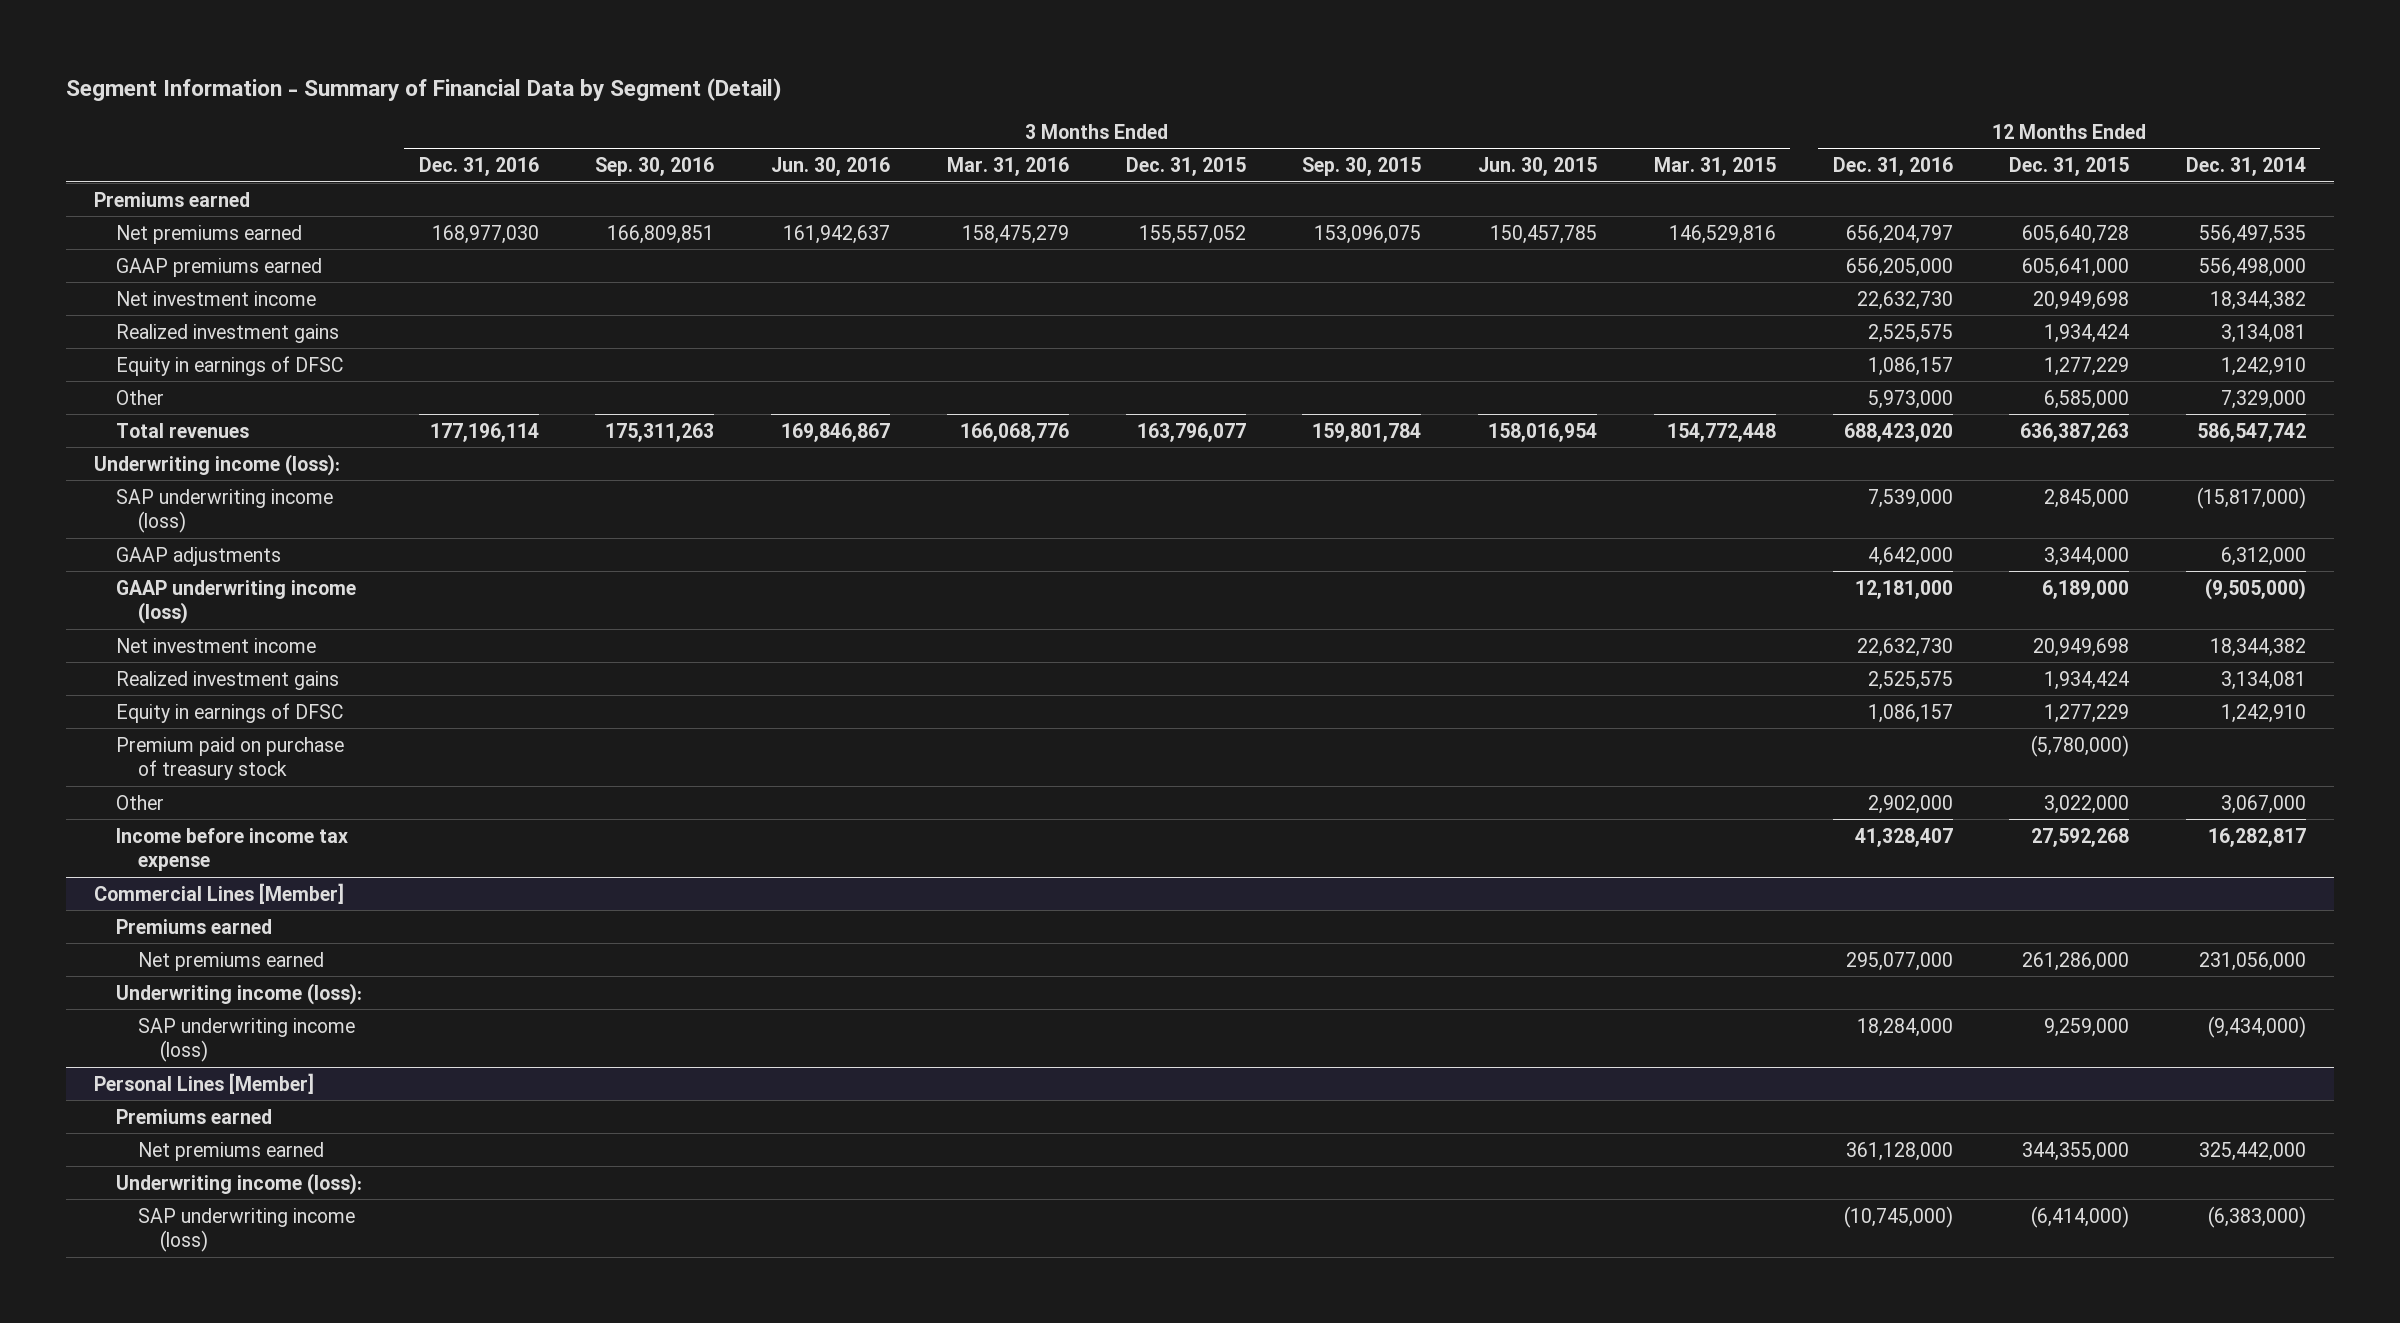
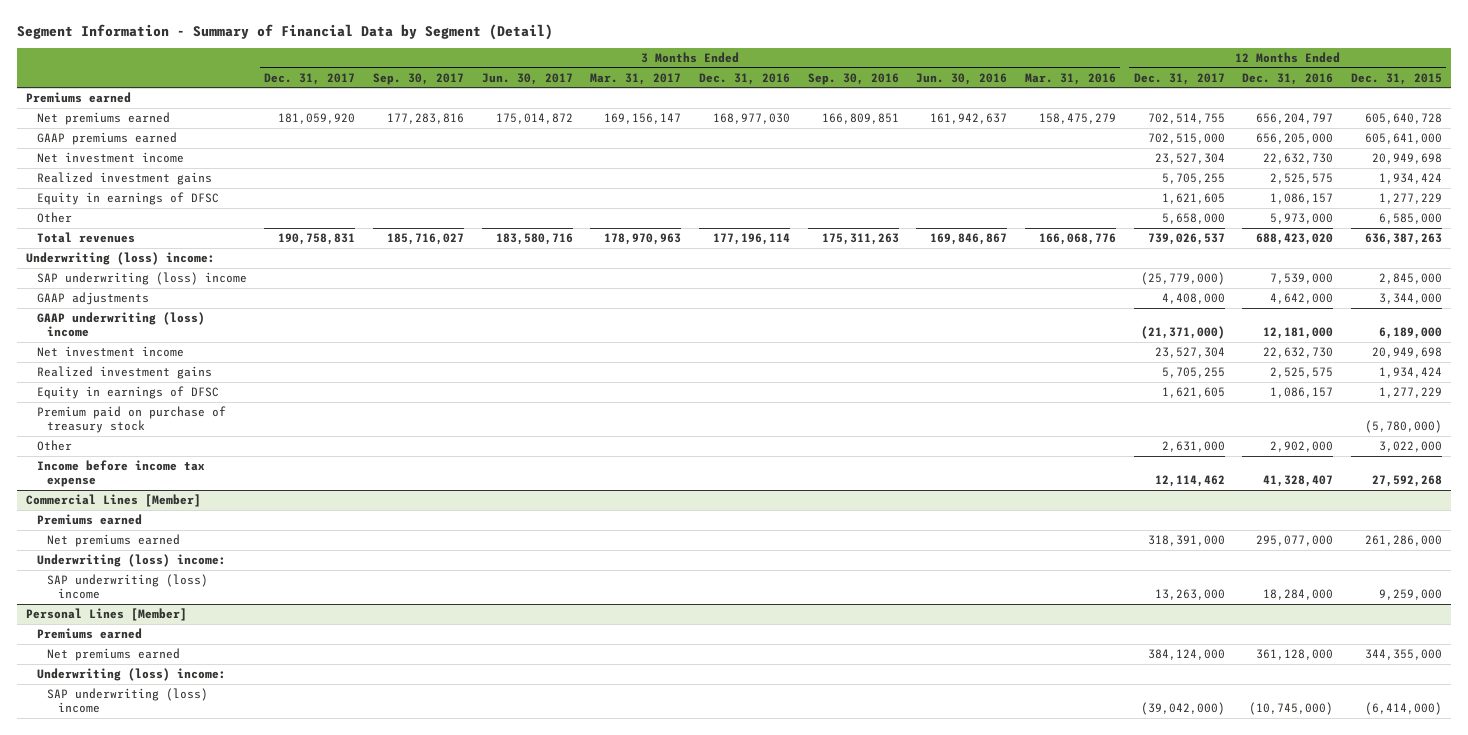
[1125,157,1246,177] Dec. 31, 2015 -> none
[1302,157,1422,177] Sep. 30, 2015 -> none
[1478,157,1598,177] Jun. 30, 2015 -> none
[1653,157,1776,177] Mar. 31, 2015 -> none
[2186,157,2307,177] Dec. 31, 2014 -> none
none -> [264,72,356,85] Dec. 31, 2017
none -> [373,72,465,85] Sep. 30, 2017
none -> [481,72,573,85] Jun. 30, 2017
none -> [590,72,682,85] Mar. 31, 2017
none -> [1133,72,1225,85] Dec. 31, 2017
[93,453,340,476] Underwriting income (loss): -> [26,252,216,266] Underwriting (loss) income:
[115,488,333,534] SAP underwriting income (loss) -> [36,272,247,286] SAP underwriting (loss) income
[115,579,356,625] GAAP underwriting income (loss) -> [36,312,205,338] GAAP underwriting (loss) income
[115,982,362,1005] Underwriting income (loss): -> [36,554,226,568] Underwriting (loss) income:
[137,1017,355,1063] SAP underwriting income (loss) -> [47,574,209,600] SAP underwriting (loss) income
[115,1172,362,1195] Underwriting income (loss): -> [36,668,226,682] Underwriting (loss) income:
[137,1207,355,1253] SAP underwriting income (loss) -> [47,688,209,714] SAP underwriting (loss) income

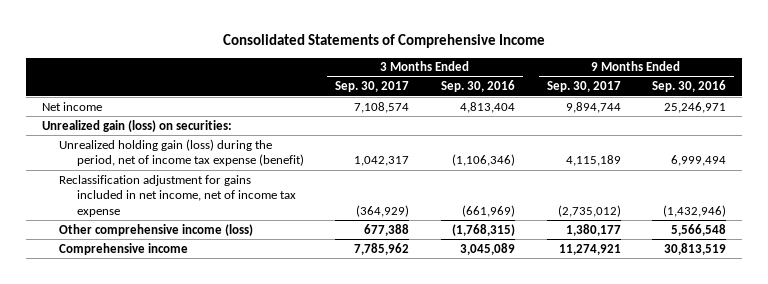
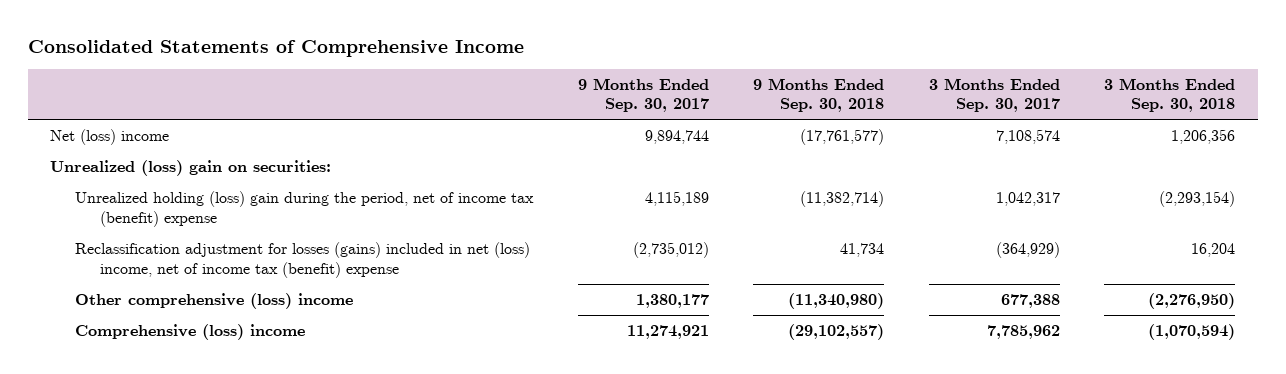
[440,80,515,93] Sep. 30, 2016 -> none
[652,80,727,93] Sep. 30, 2016 -> none
none -> [753,77,885,113] 9 Months Ended Sep. 30, 2018
none -> [1104,77,1236,113] 3 Months Ended Sep. 30, 2018
[41,101,102,111] Net income -> [50,129,170,146] Net (loss) income
[41,119,232,132] Unrealized gain (loss) on securities: -> [50,160,332,177] Unrealized (loss) gain on securities:
[59,138,304,167] Unrealized holding gain (loss) during the period, net of income tax expense (benefit) -> [75,191,535,227] Unrealized holding (loss) gain during the period, net of income tax (benefit) expense
[59,174,296,217] Reclassification adjustment for gains included in net income, net of income tax expense -> [75,242,531,278] Reclassification adjustment for losses (gains) included in net (loss) income, net of income tax (benefit) expense
[59,223,254,236] Other comprehensive income (loss) -> [75,293,354,310] Other comprehensive (loss) income
[59,242,189,255] Comprehensive income -> [75,324,306,341] Comprehensive (loss) income

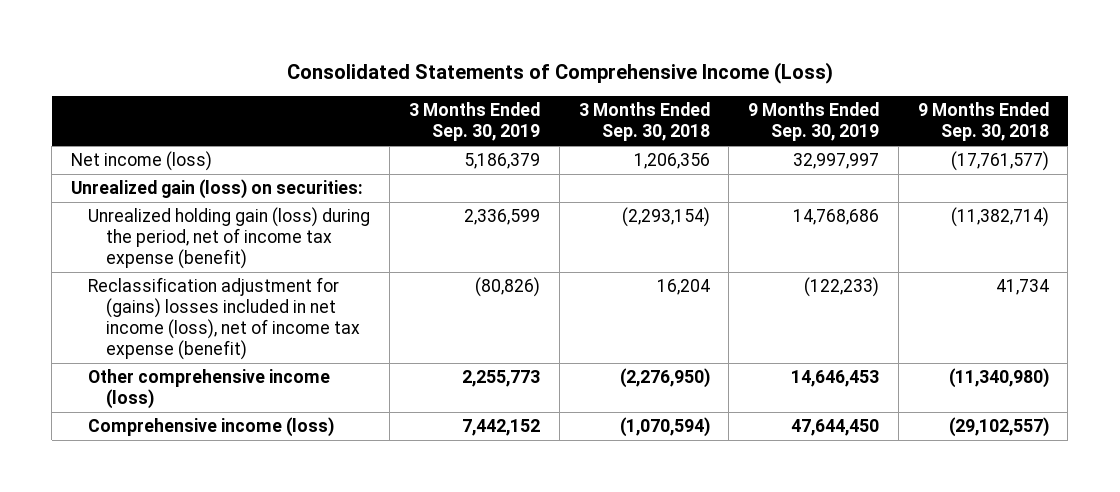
[28,39,525,57] Consolidated Statements of Comprehensive Income -> [286,61,833,84] Consolidated Statements of Comprehensive Income (Loss)
[577,77,709,113] 9 Months Ended Sep. 30, 2017 -> none
[928,77,1060,113] 3 Months Ended Sep. 30, 2017 -> none
none -> [408,102,540,142] 3 Months Ended Sep. 30, 2019
none -> [748,102,880,142] 9 Months Ended Sep. 30, 2019
[50,129,170,146] Net (loss) income -> [71,151,213,172] Net income (loss)
[50,160,332,177] Unrealized (loss) gain on securities: -> [71,179,364,200] Unrealized gain (loss) on securities:
[75,191,535,227] Unrealized holding (loss) gain during the period, net of income tax (benefit) expense -> [88,207,371,270] Unrealized holding gain (loss) during the period, net of income tax expense (benefit)
[75,242,531,278] Reclassification adjustment for losses (gains) included in net (loss) income, net of income tax (benefit) expense -> [88,277,360,361] Reclassification adjustment for (gains) losses included in net income (loss), net of income tax expense (benefit)
[75,293,354,310] Other comprehensive (loss) income -> [88,369,331,410] Other comprehensive income (loss)
[75,324,306,341] Comprehensive (loss) income -> [88,417,335,438] Comprehensive income (loss)

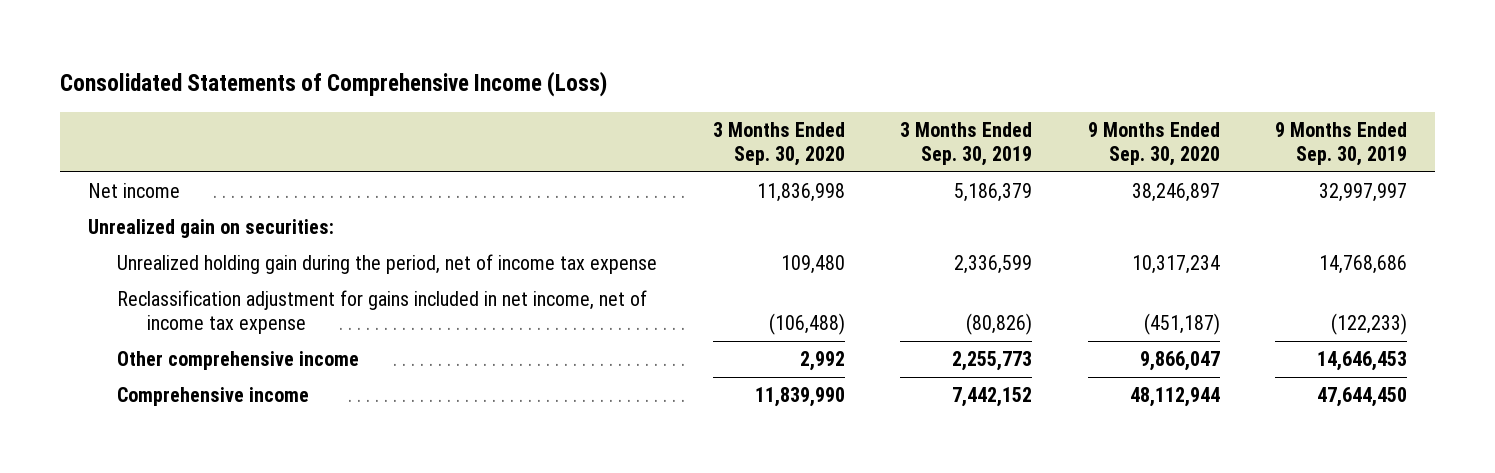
[578,102,710,142] 3 Months Ended Sep. 30, 2018 -> none
[917,102,1049,142] 9 Months Ended Sep. 30, 2018 -> none
none -> [712,122,845,166] 3 Months Ended Sep. 30, 2020
none -> [1087,122,1220,166] 9 Months Ended Sep. 30, 2020
[71,151,213,172] Net income (loss) -> [87,183,180,199] Net income
[71,179,364,200] Unrealized gain (loss) on securities: -> [87,219,334,239] Unrealized gain on securities:
[88,207,371,270] Unrealized holding gain (loss) during the period, net of income tax expense (benefit) -> [117,254,658,275] Unrealized holding gain during the period, net of income tax expense
[88,277,360,361] Reclassification adjustment for (gains) losses included in net income (loss), net of income tax expense (benefit) -> [117,290,648,335] Reclassification adjustment for gains included in net income, net of income tax expense
[88,369,331,410] Other comprehensive income (loss) -> [117,351,360,371] Other comprehensive income
[88,417,335,438] Comprehensive income (loss) -> [117,387,310,407] Comprehensive income

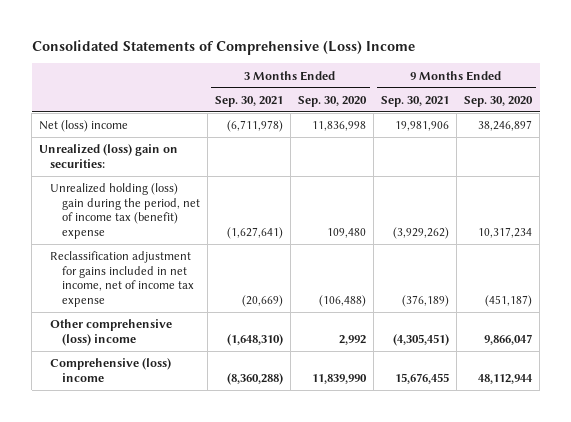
[60,71,608,98] Consolidated Statements of Comprehensive Income (Loss) -> [31,39,415,55] Consolidated Statements of Comprehensive (Loss) Income
[900,122,1033,166] 3 Months Ended Sep. 30, 2019 -> none
[1275,122,1408,166] 9 Months Ended Sep. 30, 2019 -> none
none -> [214,95,283,107] Sep. 30, 2021
none -> [380,95,449,107] Sep. 30, 2021
[87,183,180,199] Net income -> [39,120,129,133] Net (loss) income
[87,219,334,239] Unrealized gain on securities: -> [39,144,179,168] Unrealized (loss) gain on securities:
[117,254,658,275] Unrealized holding gain during the period, net of income tax expense -> [50,183,200,239] Unrealized holding (loss) gain during the period, net of income tax (benefit) expense
[117,351,360,371] Other comprehensive income -> [50,319,173,346] Other comprehensive (loss) income
[117,387,310,407] Comprehensive income -> [50,358,172,382] Comprehensive (loss) income

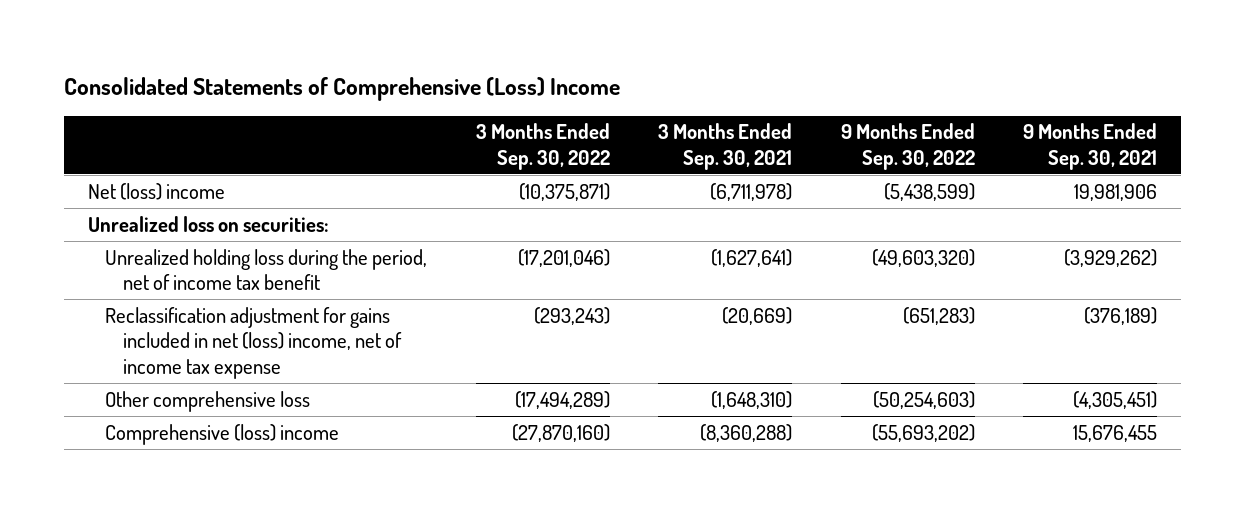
[297,95,367,107] Sep. 30, 2020 -> none
[463,95,533,107] Sep. 30, 2020 -> none
none -> [475,123,610,170] 3 Months Ended Sep. 30, 2022
none -> [840,123,975,170] 9 Months Ended Sep. 30, 2022
[39,144,179,168] Unrealized (loss) gain on securities: -> [88,215,330,232] Unrealized loss on securities:
[50,183,200,239] Unrealized holding (loss) gain during the period, net of income tax (benefit) expense -> [105,248,428,291] Unrealized holding loss during the period, net of income tax benefit
[50,251,194,307] Reclassification adjustment for gains included in net income, net of income tax expense -> [105,306,402,379] Reclassification adjustment for gains included in net (loss) income, net of income tax expense
[50,319,173,346] Other comprehensive (loss) income -> [105,390,311,412] Other comprehensive loss

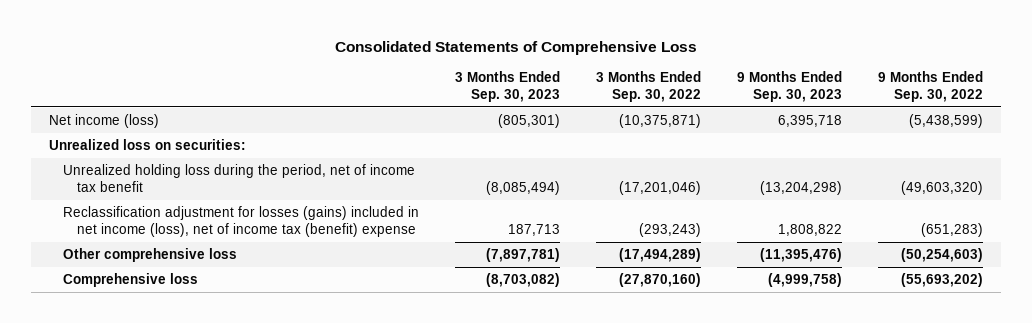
[63,77,620,102] Consolidated Statements of Comprehensive (Loss) Income -> [334,40,697,55] Consolidated Statements of Comprehensive Loss
[658,123,793,170] 3 Months Ended Sep. 30, 2021 -> none
[1022,123,1157,170] 9 Months Ended Sep. 30, 2021 -> none
none -> [455,71,561,102] 3 Months Ended Sep. 30, 2023
none -> [736,71,842,102] 9 Months Ended Sep. 30, 2023
[88,182,226,200] Net (loss) income -> [49,114,160,129] Net income (loss)
[105,306,402,379] Reclassification adjustment for gains included in net (loss) income, net of income tax expense -> [63,206,420,237] Reclassification adjustment for losses (gains) included in net income (loss), net of income tax (benefit) expense
[105,423,340,445] Comprehensive (loss) income -> [63,273,199,288] Comprehensive loss

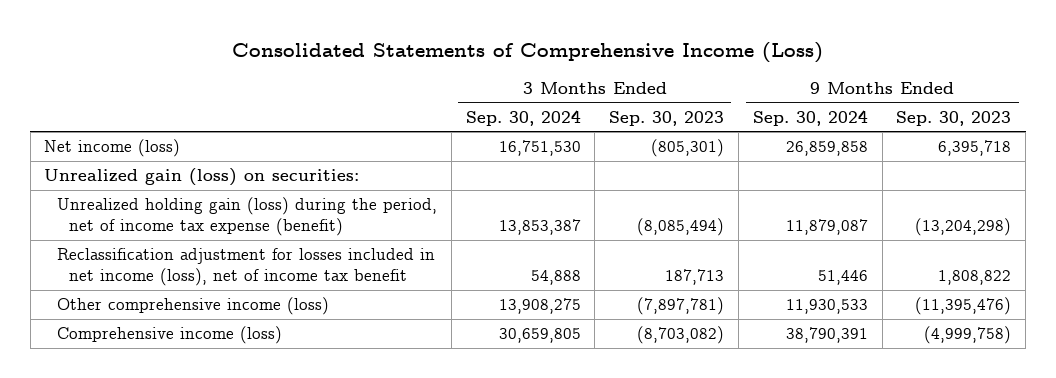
[334,40,697,55] Consolidated Statements of Comprehensive Loss -> [231,41,823,63] Consolidated Statements of Comprehensive Income (Loss)
[595,71,701,102] 3 Months Ended Sep. 30, 2022 -> none
[877,71,983,102] 9 Months Ended Sep. 30, 2022 -> none
none -> [465,109,581,126] Sep. 30, 2024
none -> [752,109,868,126] Sep. 30, 2024
[49,139,247,151] Unrealized loss on securities: -> [44,168,360,187] Unrealized gain (loss) on securities:
[63,164,416,192] Unrealized holding loss during the period, net of income tax benefit -> [56,197,437,237] Unrealized holding gain (loss) during the period, net of income tax expense (benefit)
[63,206,420,237] Reclassification adjustment for losses (gains) included in net income (loss), net of income tax (benefit) expense -> [56,248,435,287] Reclassification adjustment for losses included in net income (loss), net of income tax benefit
[63,248,238,263] Other comprehensive loss -> [56,297,329,316] Other comprehensive income (loss)
[63,273,199,288] Comprehensive loss -> [56,326,282,345] Comprehensive income (loss)

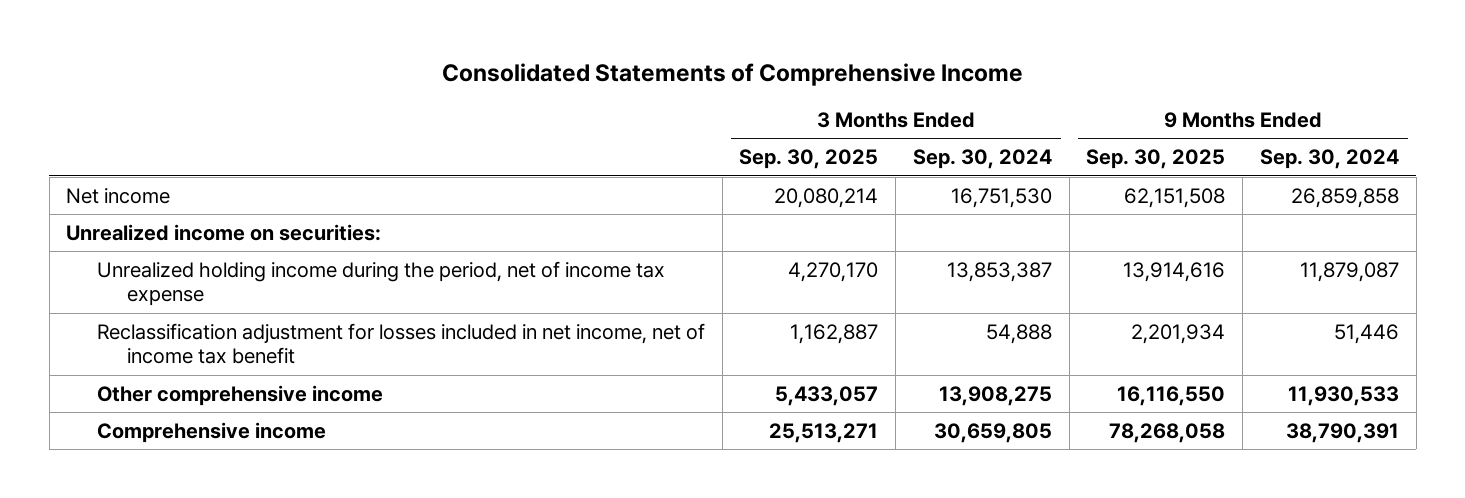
[231,41,823,63] Consolidated Statements of Comprehensive Income (Loss) -> [441,62,1023,86] Consolidated Statements of Comprehensive Income
[609,110,725,126] Sep. 30, 2023 -> none
[896,110,1012,126] Sep. 30, 2023 -> none
none -> [739,149,879,170] Sep. 30, 2025
none -> [1086,149,1226,170] Sep. 30, 2025
[44,139,181,158] Net income (loss) -> [66,187,171,204] Net income
[44,168,360,187] Unrealized gain (loss) on securities: -> [66,223,382,241] Unrealized income on securities:
[56,197,437,237] Unrealized holding gain (loss) during the period, net of income tax expense (benefit) -> [96,260,665,307] Unrealized holding income during the period, net of income tax expense
[56,248,435,287] Reclassification adjustment for losses included in net income (loss), net of income tax benefit -> [96,322,705,365] Reclassification adjustment for losses included in net income, net of income tax benefit
[56,297,329,316] Other comprehensive income (loss) -> [96,384,383,406] Other comprehensive income
[56,326,282,345] Comprehensive income (loss) -> [96,421,326,443] Comprehensive income

